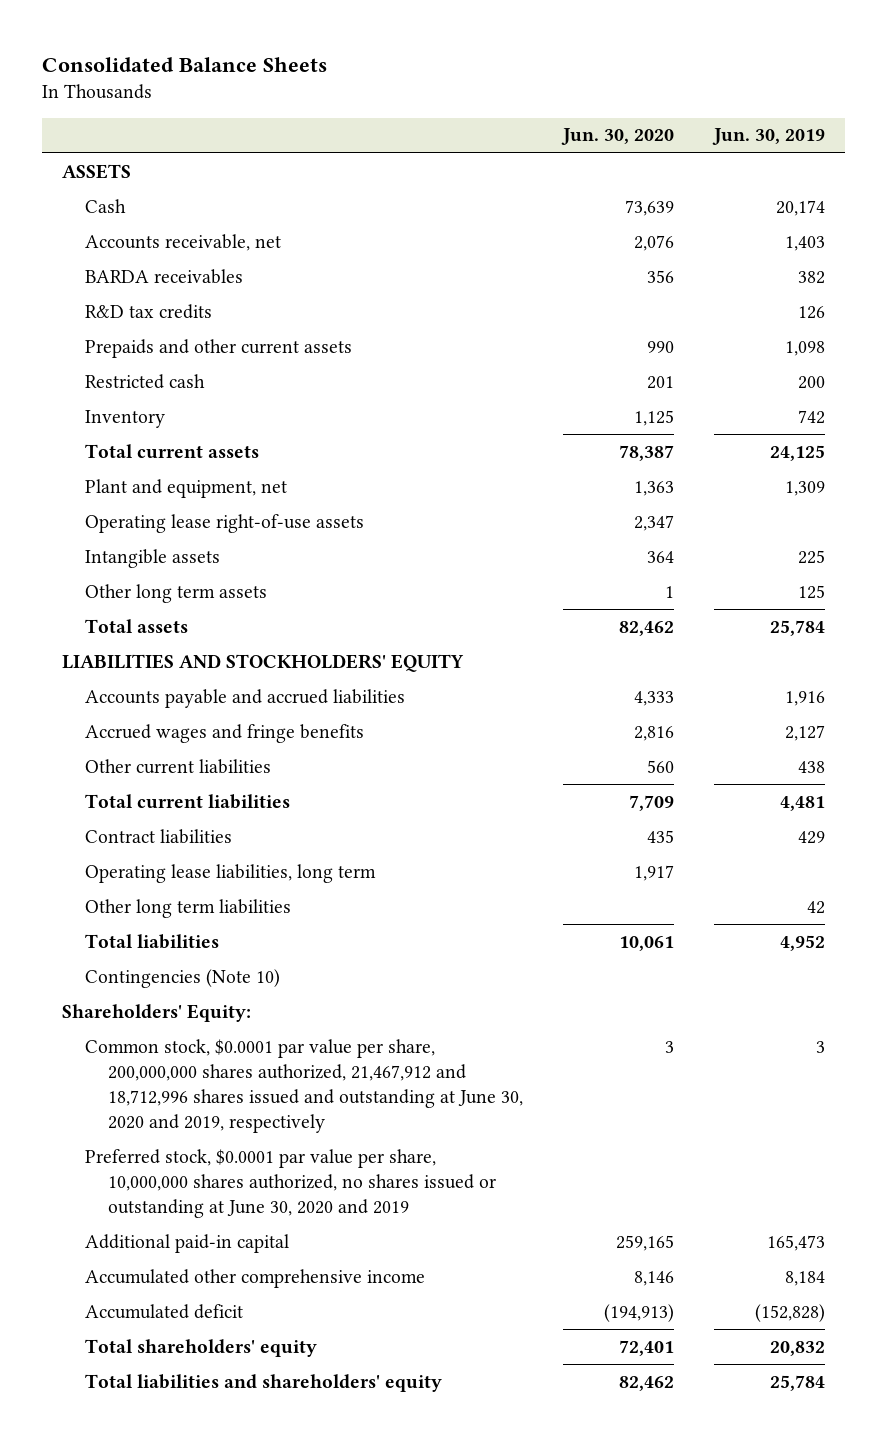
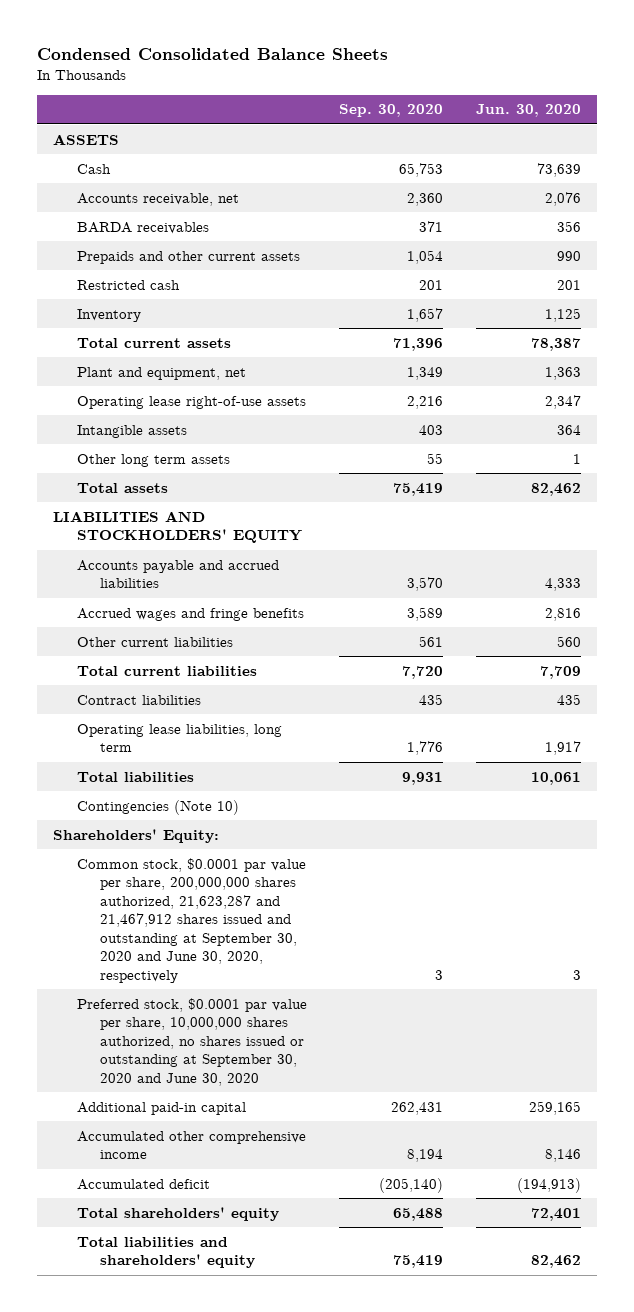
[42,57,328,73] Consolidated Balance Sheets -> [36,47,388,60] Condensed Consolidated Balance Sheets
[711,128,825,146] Jun. 30, 2019 -> none
none -> [339,104,444,118] Sep. 30, 2020
[84,303,212,319] R&D tax credits -> none
[84,898,291,918] Other long term liabilities -> none
[84,1038,523,1133] Common stock, $0.0001 par value per share, 200,000,000 shares authorized, 21,467,912 and 18,712,996 shares issued and outstanding at June 30, 2020 and 2019, respectively -> [76,857,306,983] Common stock, $0.0001 par value per share, 200,000,000 shares authorized, 21,623,287 and 21,467,912 shares issued and outstanding at September 30, 2020 and June 30, 2020, respectively
[84,1148,496,1218] Preferred stock, $0.0001 par value per share, 10,000,000 shares authorized, no shares issued or outstanding at June 30, 2020 and 2019 -> [76,997,307,1086] Preferred stock, $0.0001 par value per share, 10,000,000 shares authorized, no shares issued or outstanding at September 30, 2020 and June 30, 2020

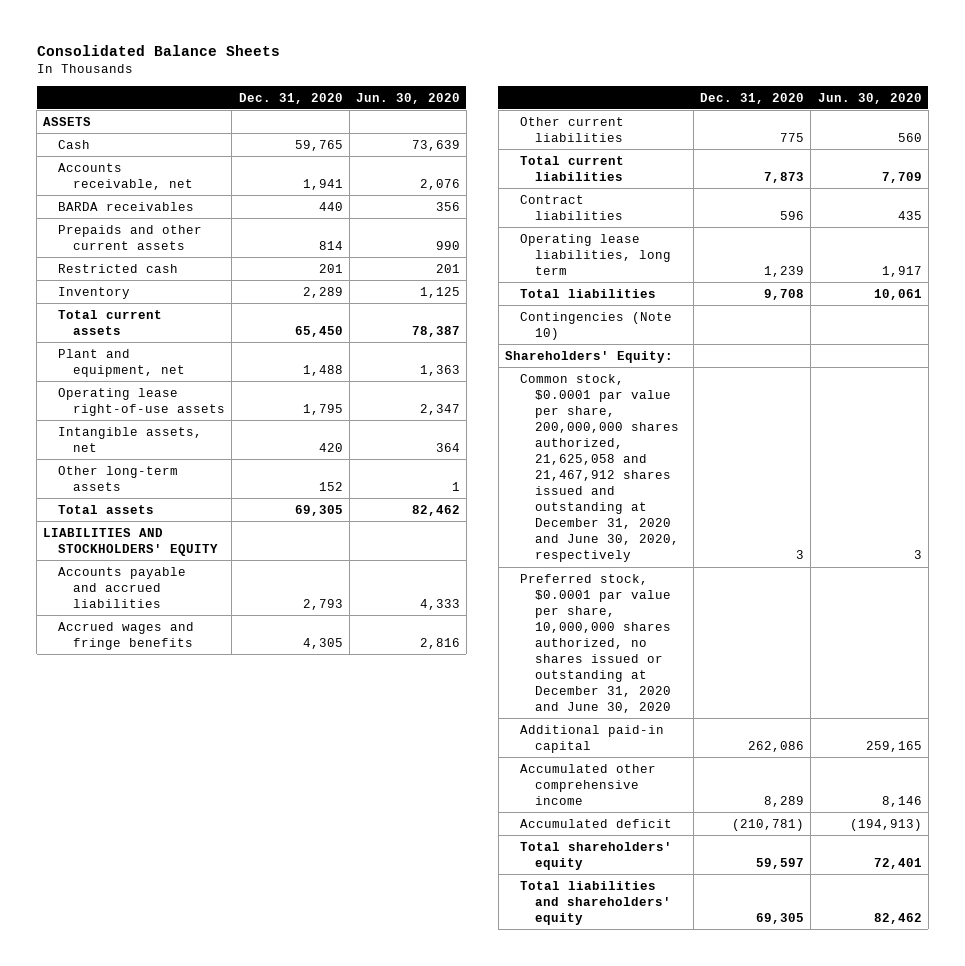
[36,47,388,60] Condensed Consolidated Balance Sheets -> [36,45,280,57] Consolidated Balance Sheets
[339,104,444,118] Sep. 30, 2020 -> none
none -> [238,92,343,104] Dec. 31, 2020
[76,424,187,438] Intangible assets -> [58,426,203,452] Intangible assets, net
[76,453,230,467] Other long term assets -> [58,465,179,491] Other long-term assets
[76,857,306,983] Common stock, $0.0001 par value per share, 200,000,000 shares authorized, 21,623,287 and 21,467,912 shares issued and outstanding at September 30, 2020 and June 30, 2020, respectively -> [519,373,679,563] Common stock, $0.0001 par value per share, 200,000,000 shares authorized, 21,625,058 and 21,467,912 shares issued and outstanding at December 31, 2020 and June 30, 2020, respectively
[76,997,307,1086] Preferred stock, $0.0001 par value per share, 10,000,000 shares authorized, no shares issued or outstanding at September 30, 2020 and June 30, 2020 -> [519,573,671,714] Preferred stock, $0.0001 par value per share, 10,000,000 shares authorized, no shares issued or outstanding at December 31, 2020 and June 30, 2020

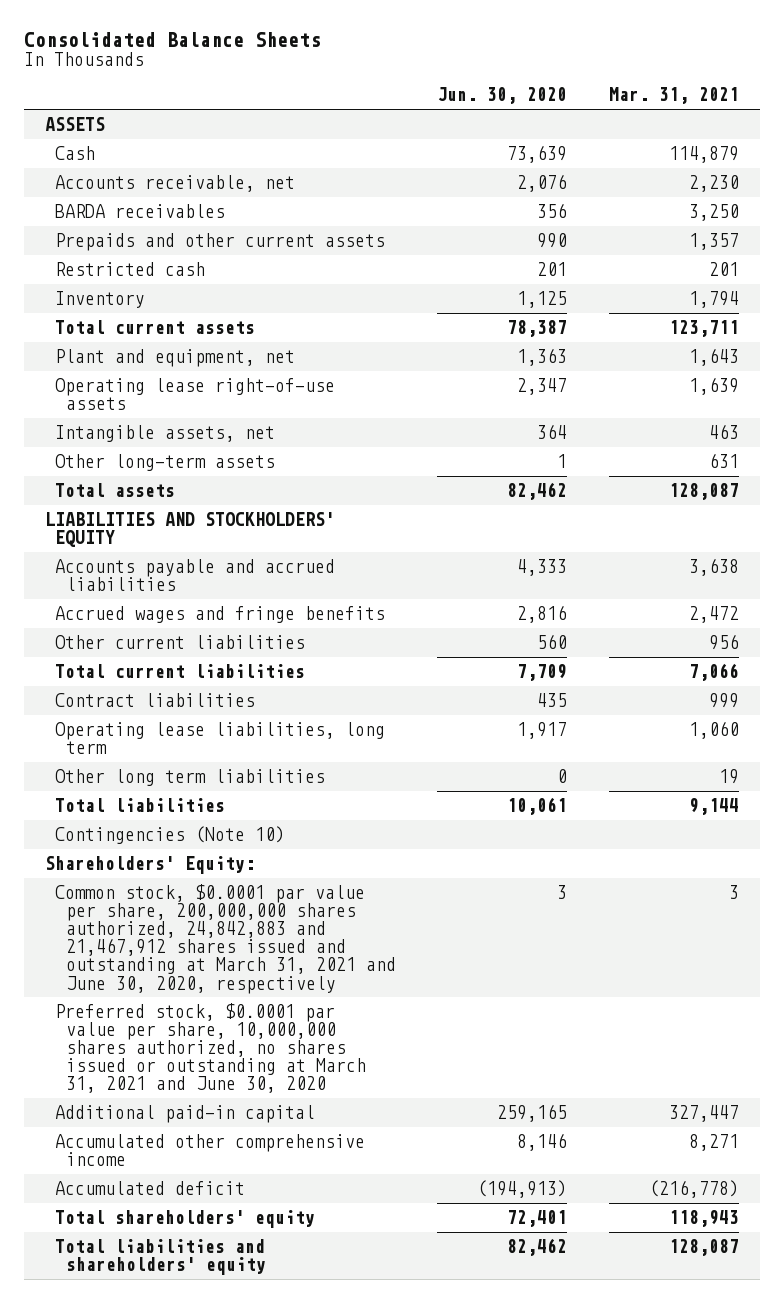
[238,92,343,104] Dec. 31, 2020 -> none
none -> [609,87,740,105] Mar. 31, 2021
none -> [55,769,326,787] Other long term liabilities
[519,373,679,563] Common stock, $0.0001 par value per share, 200,000,000 shares authorized, 21,625,058 and 21,467,912 shares issued and outstanding at December 31, 2020 and June 30, 2020, respectively -> [55,884,396,994] Common stock, $0.0001 par value per share, 200,000,000 shares authorized, 24,842,883 and 21,467,912 shares issued and outstanding at March 31, 2021 and June 30, 2020, respectively
[519,573,671,714] Preferred stock, $0.0001 par value per share, 10,000,000 shares authorized, no shares issued or outstanding at December 31, 2020 and June 30, 2020 -> [55,1003,366,1094] Preferred stock, $0.0001 par value per share, 10,000,000 shares authorized, no shares issued or outstanding at March 31, 2021 and June 30, 2020

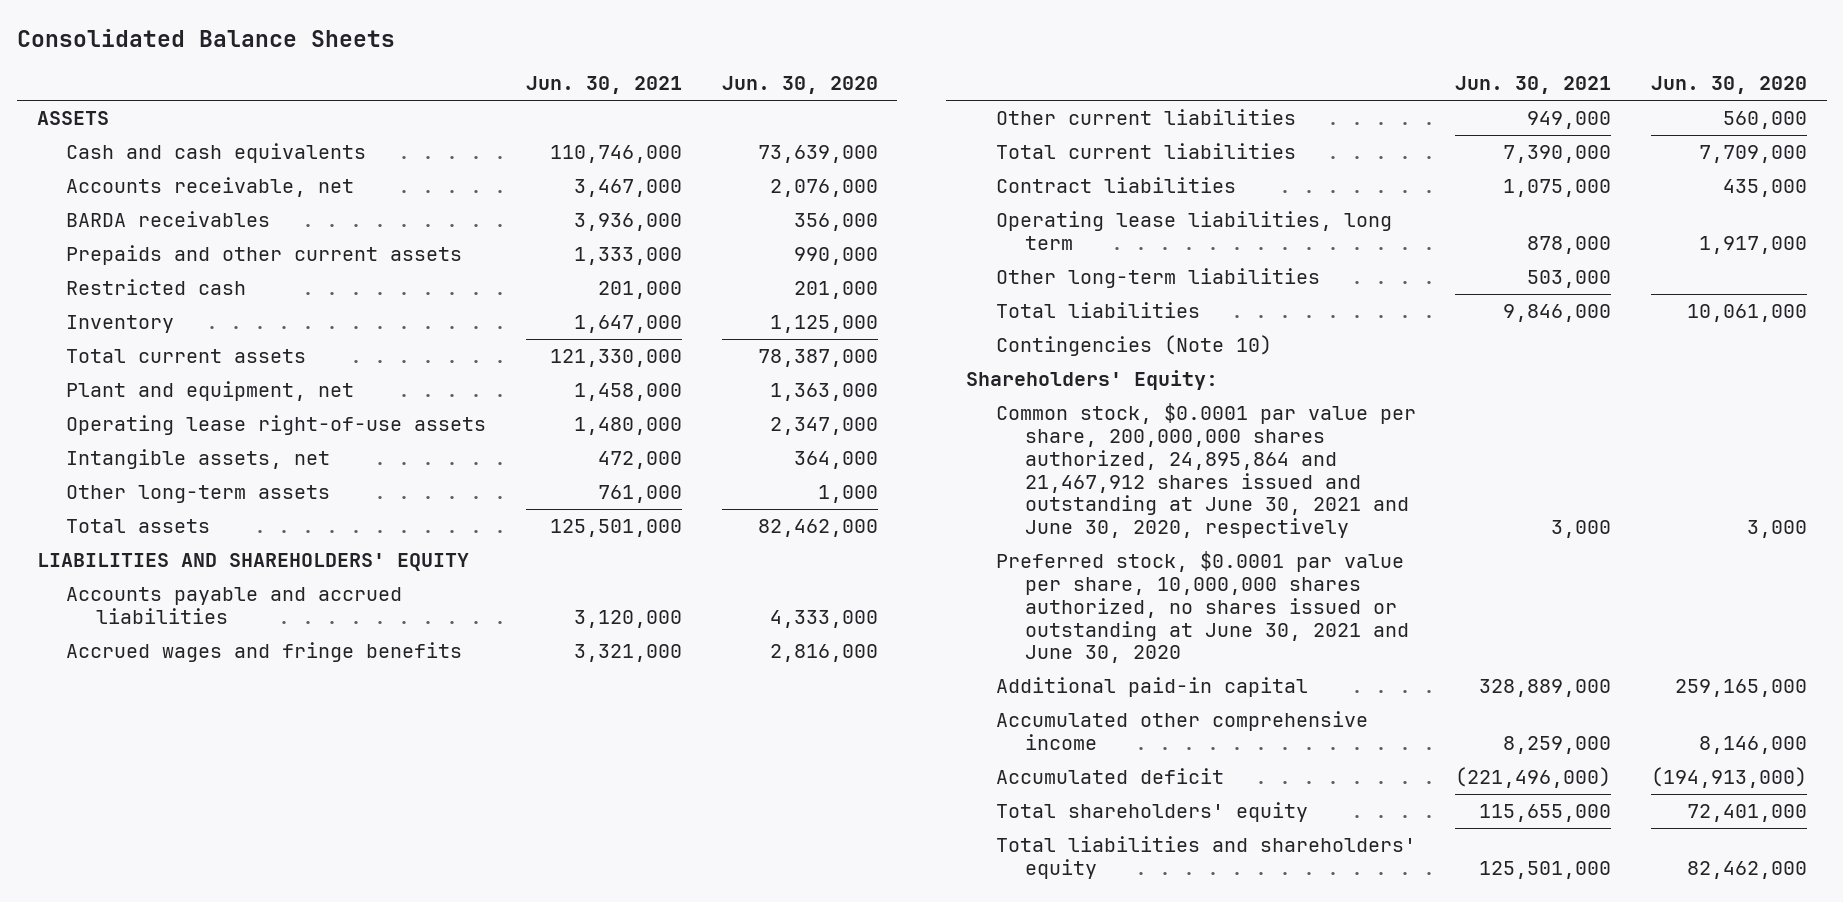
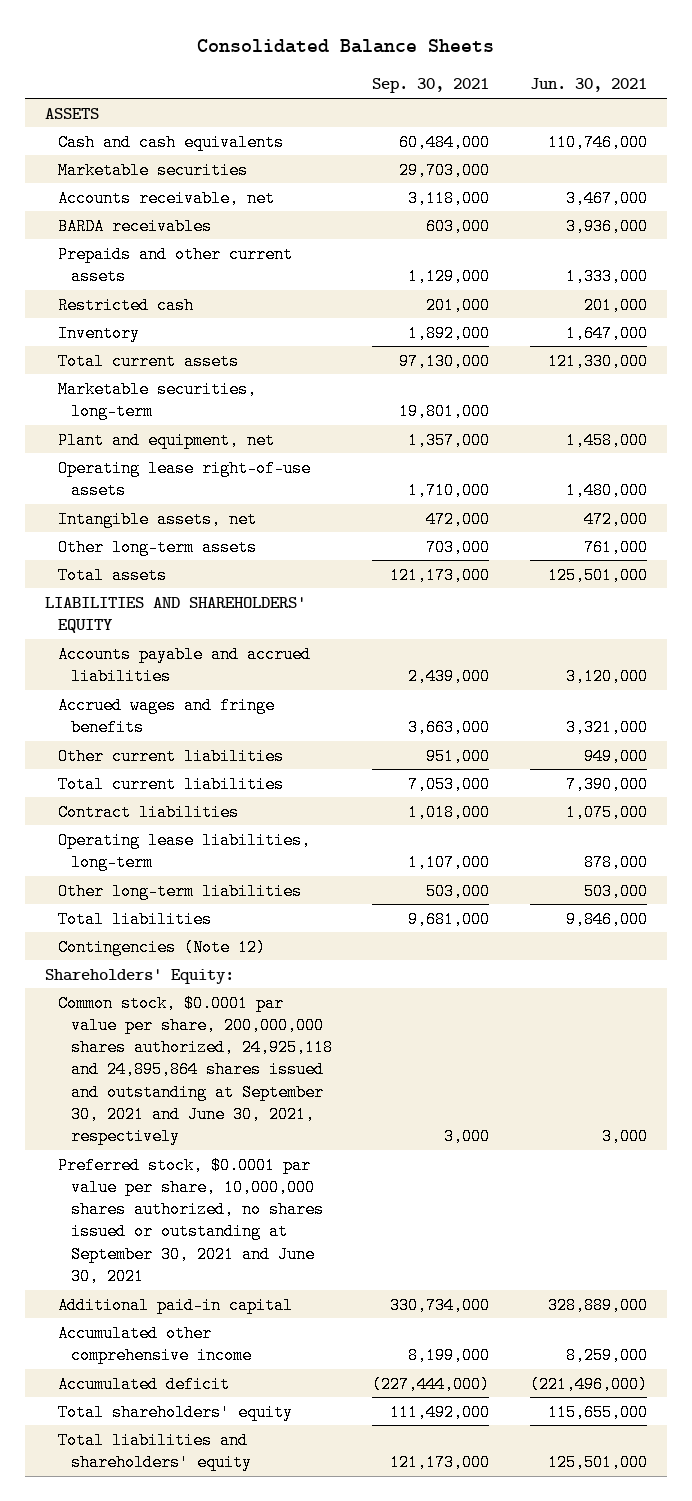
[721,76,878,95] Jun. 30, 2020 -> none
none -> [372,78,490,94] Sep. 30, 2021
none -> [57,161,248,179] Marketable securities
none -> [57,380,257,420] Marketable securities, long-term
[995,210,1392,250] Operating lease liabilities, long term -> [57,831,311,871] Operating lease liabilities, long-term
[995,334,1272,356] Contingencies (Note 10) -> [57,938,266,956] Contingencies (Note 12)
[995,402,1416,539] Common stock, $0.0001 par value per share, 200,000,000 shares authorized, 24,895,864 and 21,467,912 shares issued and outstanding at June 30, 2021 and June 30, 2020, respectively -> [57,994,333,1146] Common stock, $0.0001 par value per share, 200,000,000 shares authorized, 24,925,118 and 24,895,864 shares issued and outstanding at September 30, 2021 and June 30, 2021, respectively
[995,550,1410,664] Preferred stock, $0.0001 par value per share, 10,000,000 shares authorized, no shares issued or outstanding at June 30, 2021 and June 30, 2020 -> [57,1156,324,1285] Preferred stock, $0.0001 par value per share, 10,000,000 shares authorized, no shares issued or outstanding at September 30, 2021 and June 30, 2021

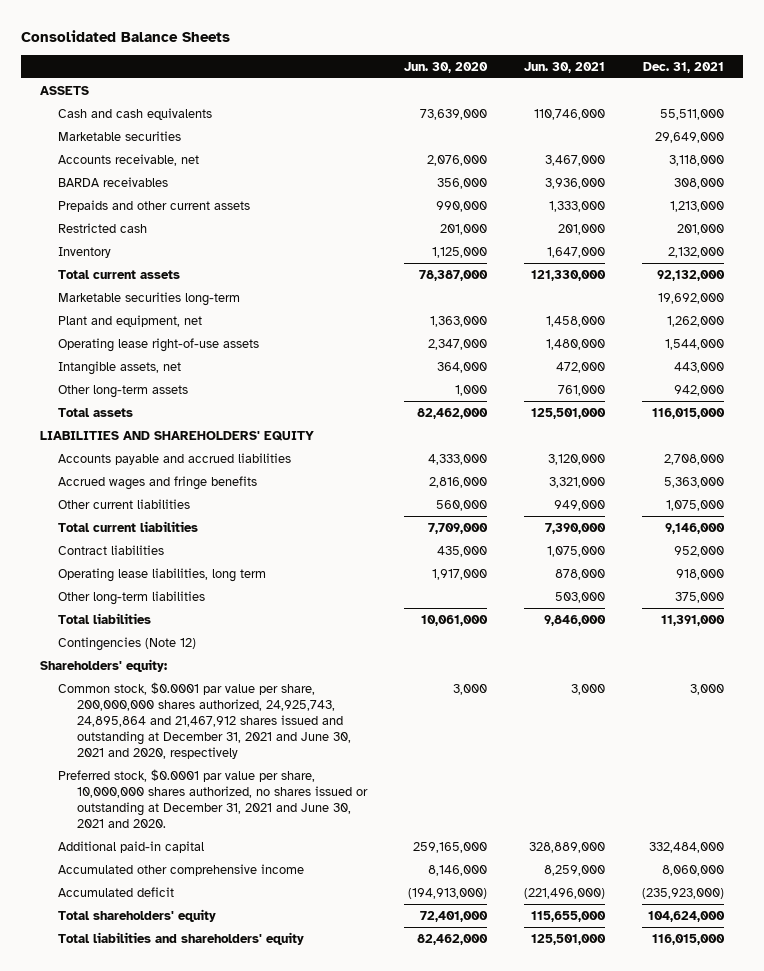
[372,78,490,94] Sep. 30, 2021 -> none
none -> [403,61,488,73] Jun. 30, 2020
none -> [643,61,725,73] Dec. 31, 2021
[57,380,257,420] Marketable securities, long-term -> [58,291,241,306] Marketable securities long-term
[57,831,311,871] Operating lease liabilities, long-term -> [58,567,267,582] Operating lease liabilities, long term
[45,968,235,984] Shareholders' Equity: -> [39,658,167,672] Shareholders' equity:
[57,994,333,1146] Common stock, $0.0001 par value per share, 200,000,000 shares authorized, 24,925,118 and 24,895,864 shares issued and outstanding at September 30, 2021 and June 30, 2021, respectively -> [58,681,351,760] Common stock, $0.0001 par value per share, 200,000,000 shares authorized, 24,925,743, 24,895,864 and 21,467,912 shares issued and outstanding at December 31, 2021 and June 30, 2021 and 2020, respectively
[57,1156,324,1285] Preferred stock, $0.0001 par value per share, 10,000,000 shares authorized, no shares issued or outstanding at September 30, 2021 and June 30, 2021 -> [58,768,368,828] Preferred stock, $0.0001 par value per share, 10,000,000 shares authorized, no shares issued or outstanding at December 31, 2021 and June 30, 2021 and 2020.

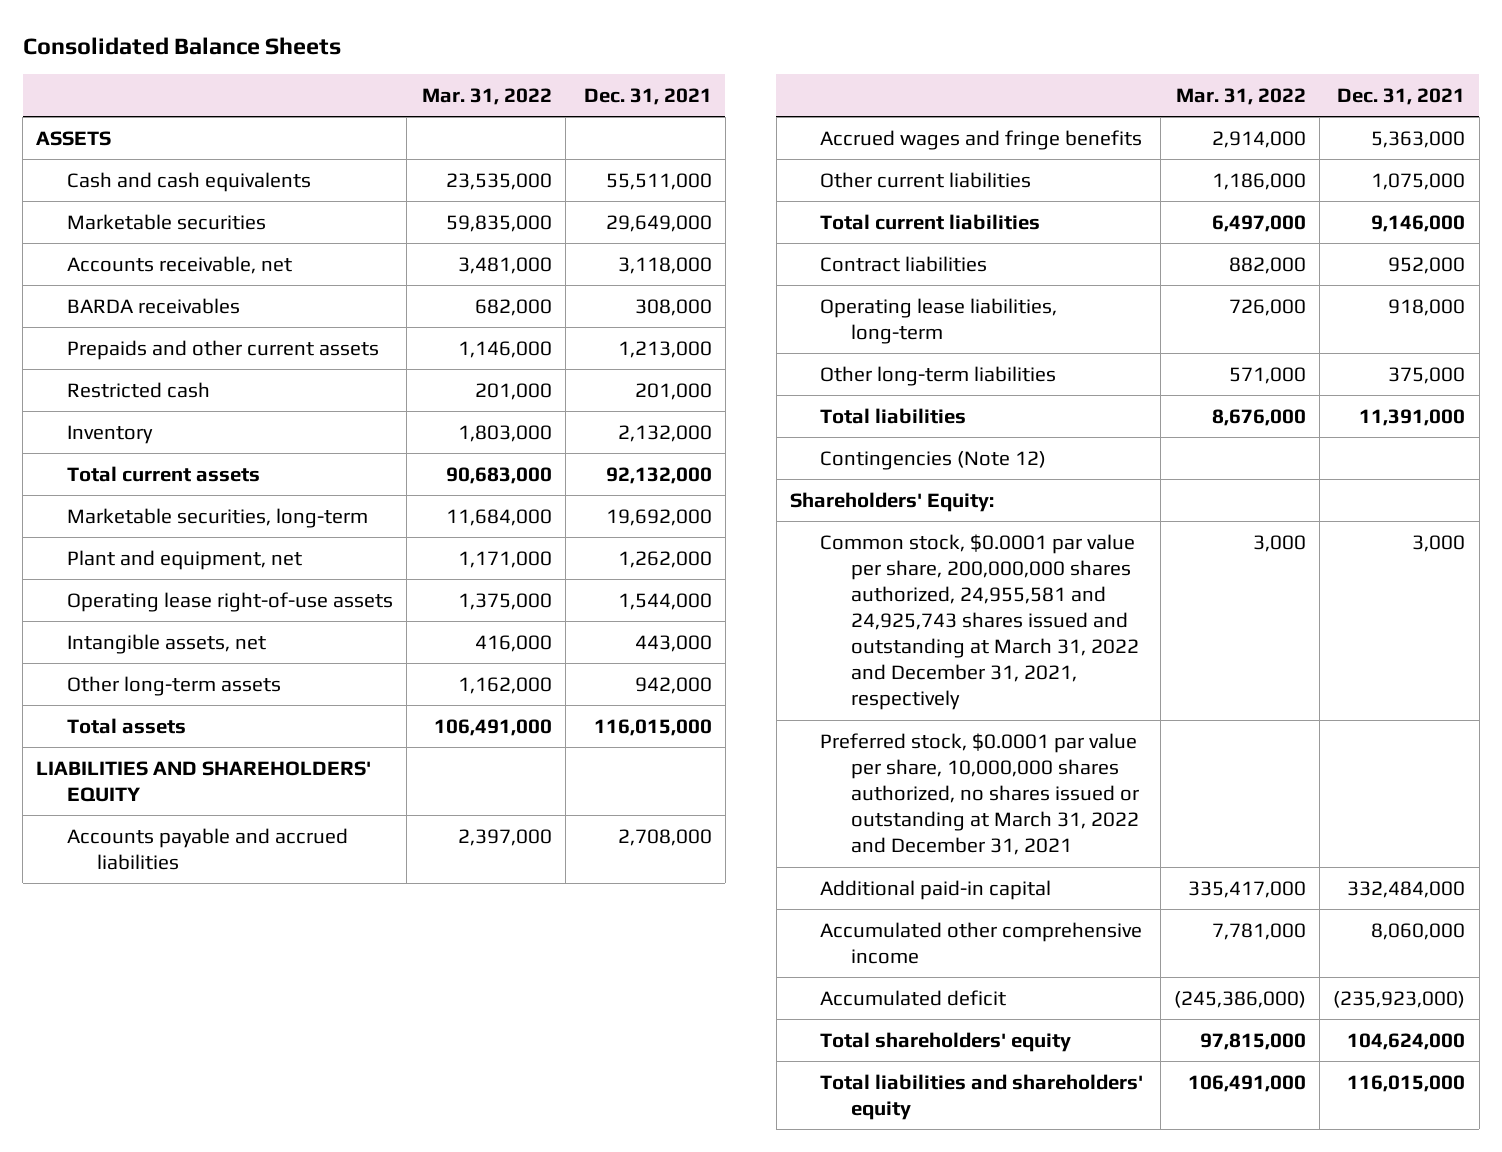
[403,61,488,73] Jun. 30, 2020 -> none
[523,61,605,73] Jun. 30, 2021 -> none
none -> [422,88,553,106] Mar. 31, 2022
[58,291,241,306] Marketable securities long-term -> [66,507,368,528] Marketable securities, long-term
[58,567,267,582] Operating lease liabilities, long term -> [820,297,1058,344] Operating lease liabilities, long-term
[39,658,167,672] Shareholders' equity: -> [789,491,994,512] Shareholders' Equity:
[58,681,351,760] Common stock, $0.0001 par value per share, 200,000,000 shares authorized, 24,925,743, 24,895,864 and 21,467,912 shares issued and outstanding at December 31, 2021 and June 30, 2021 and 2020, respectively -> [820,533,1139,711] Common stock, $0.0001 par value per share, 200,000,000 shares authorized, 24,955,581 and 24,925,743 shares issued and outstanding at March 31, 2022 and December 31, 2021, respectively
[58,768,368,828] Preferred stock, $0.0001 par value per share, 10,000,000 shares authorized, no shares issued or outstanding at December 31, 2021 and June 30, 2021 and 2020. -> [820,732,1139,856] Preferred stock, $0.0001 par value per share, 10,000,000 shares authorized, no shares issued or outstanding at March 31, 2022 and December 31, 2021

